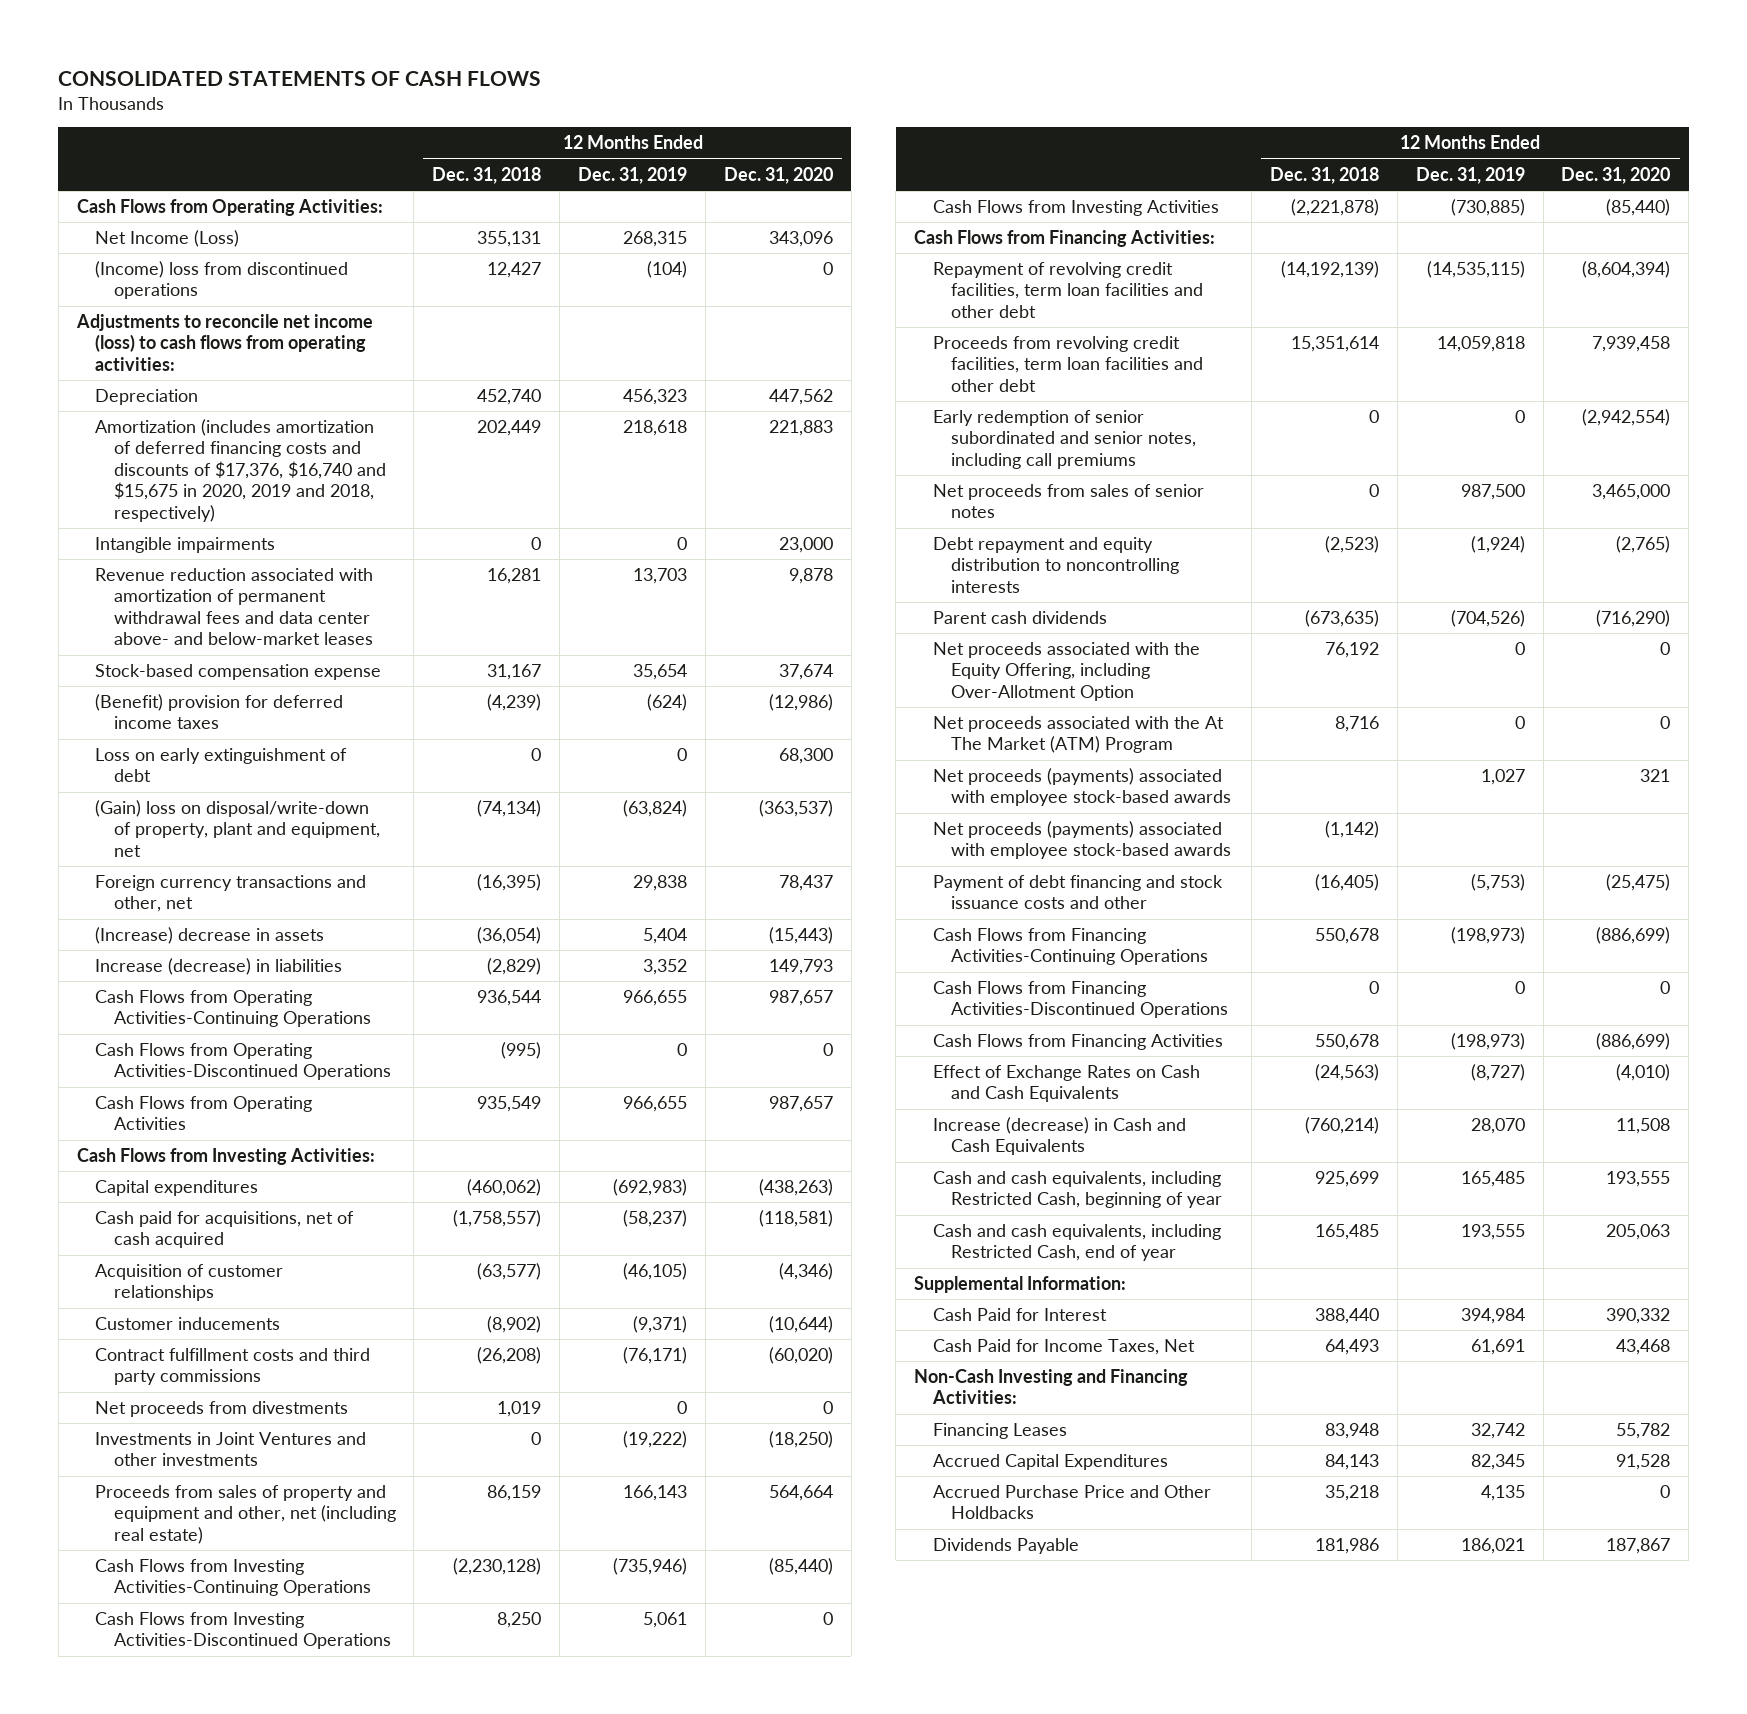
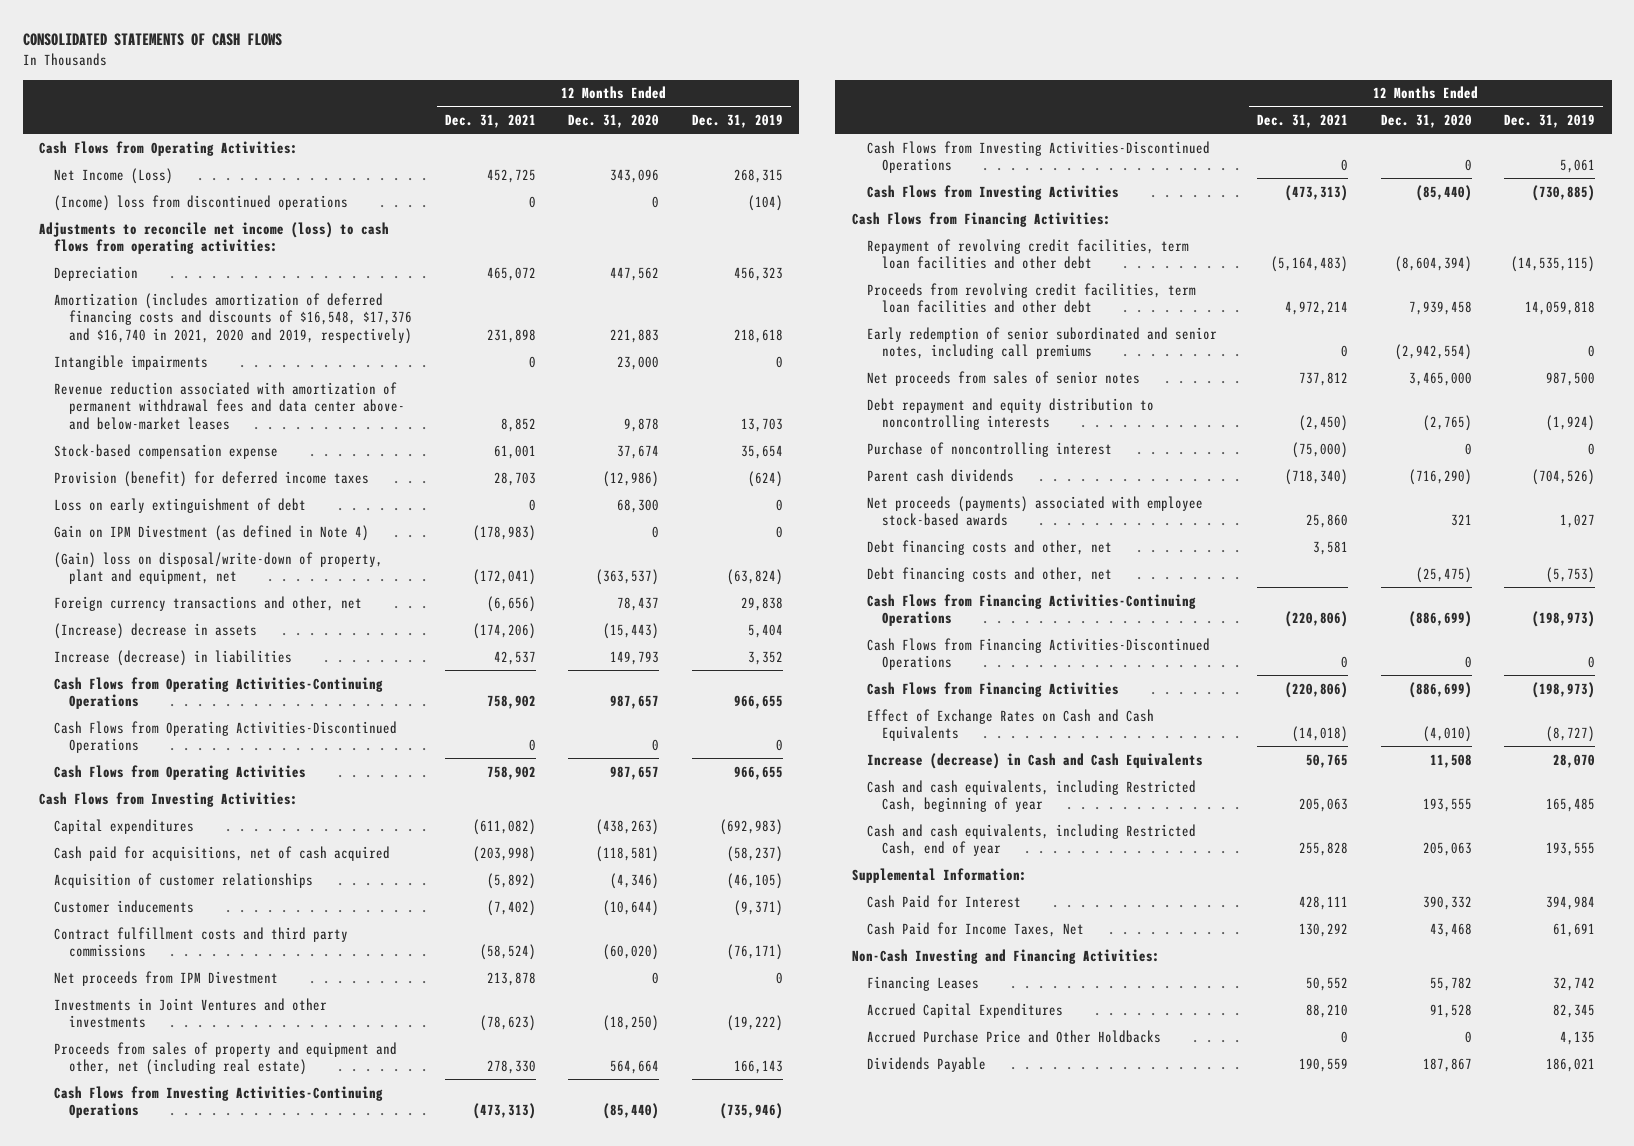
[432,166,542,184] Dec. 31, 2018 -> none
none -> [444,113,536,128] Dec. 31, 2021
[95,419,386,522] Amortization (includes amortization of deferred financing costs and discounts of $17,376, $16,740 and $15,675 in 2020, 2019 and 2018, respectively) -> [54,292,413,344] Amortization (includes amortization of deferred financing costs and discounts of $16,548, $17,376 and $16,740 in 2021, 2020 and 2019, respectively)
[95,694,344,730] (Benefit) provision for deferred income taxes -> [54,470,370,487] Provision (benefit) for deferred income taxes
none -> [54,524,370,541] Gain on IPM Divestment (as defined in Note 4)
[95,1401,349,1418] Net proceeds from divestments -> [54,970,279,986] Net proceeds from IPM Divestment
none -> [866,441,1112,457] Purchase of noncontrolling interest
[932,642,1200,701] Net proceeds associated with the Equity Offering, including Over-Allotment Option -> none
[932,716,1224,754] Net proceeds associated with the At The Market (ATM) Program -> none
[932,821,1232,860] Net proceeds (payments) associated with employee stock-based awards -> none
none -> [866,539,1112,555] Debt financing costs and other, net
[932,875,1223,910] Payment of debt financing and stock issuance costs and other -> [866,566,1112,582] Debt financing costs and other, net

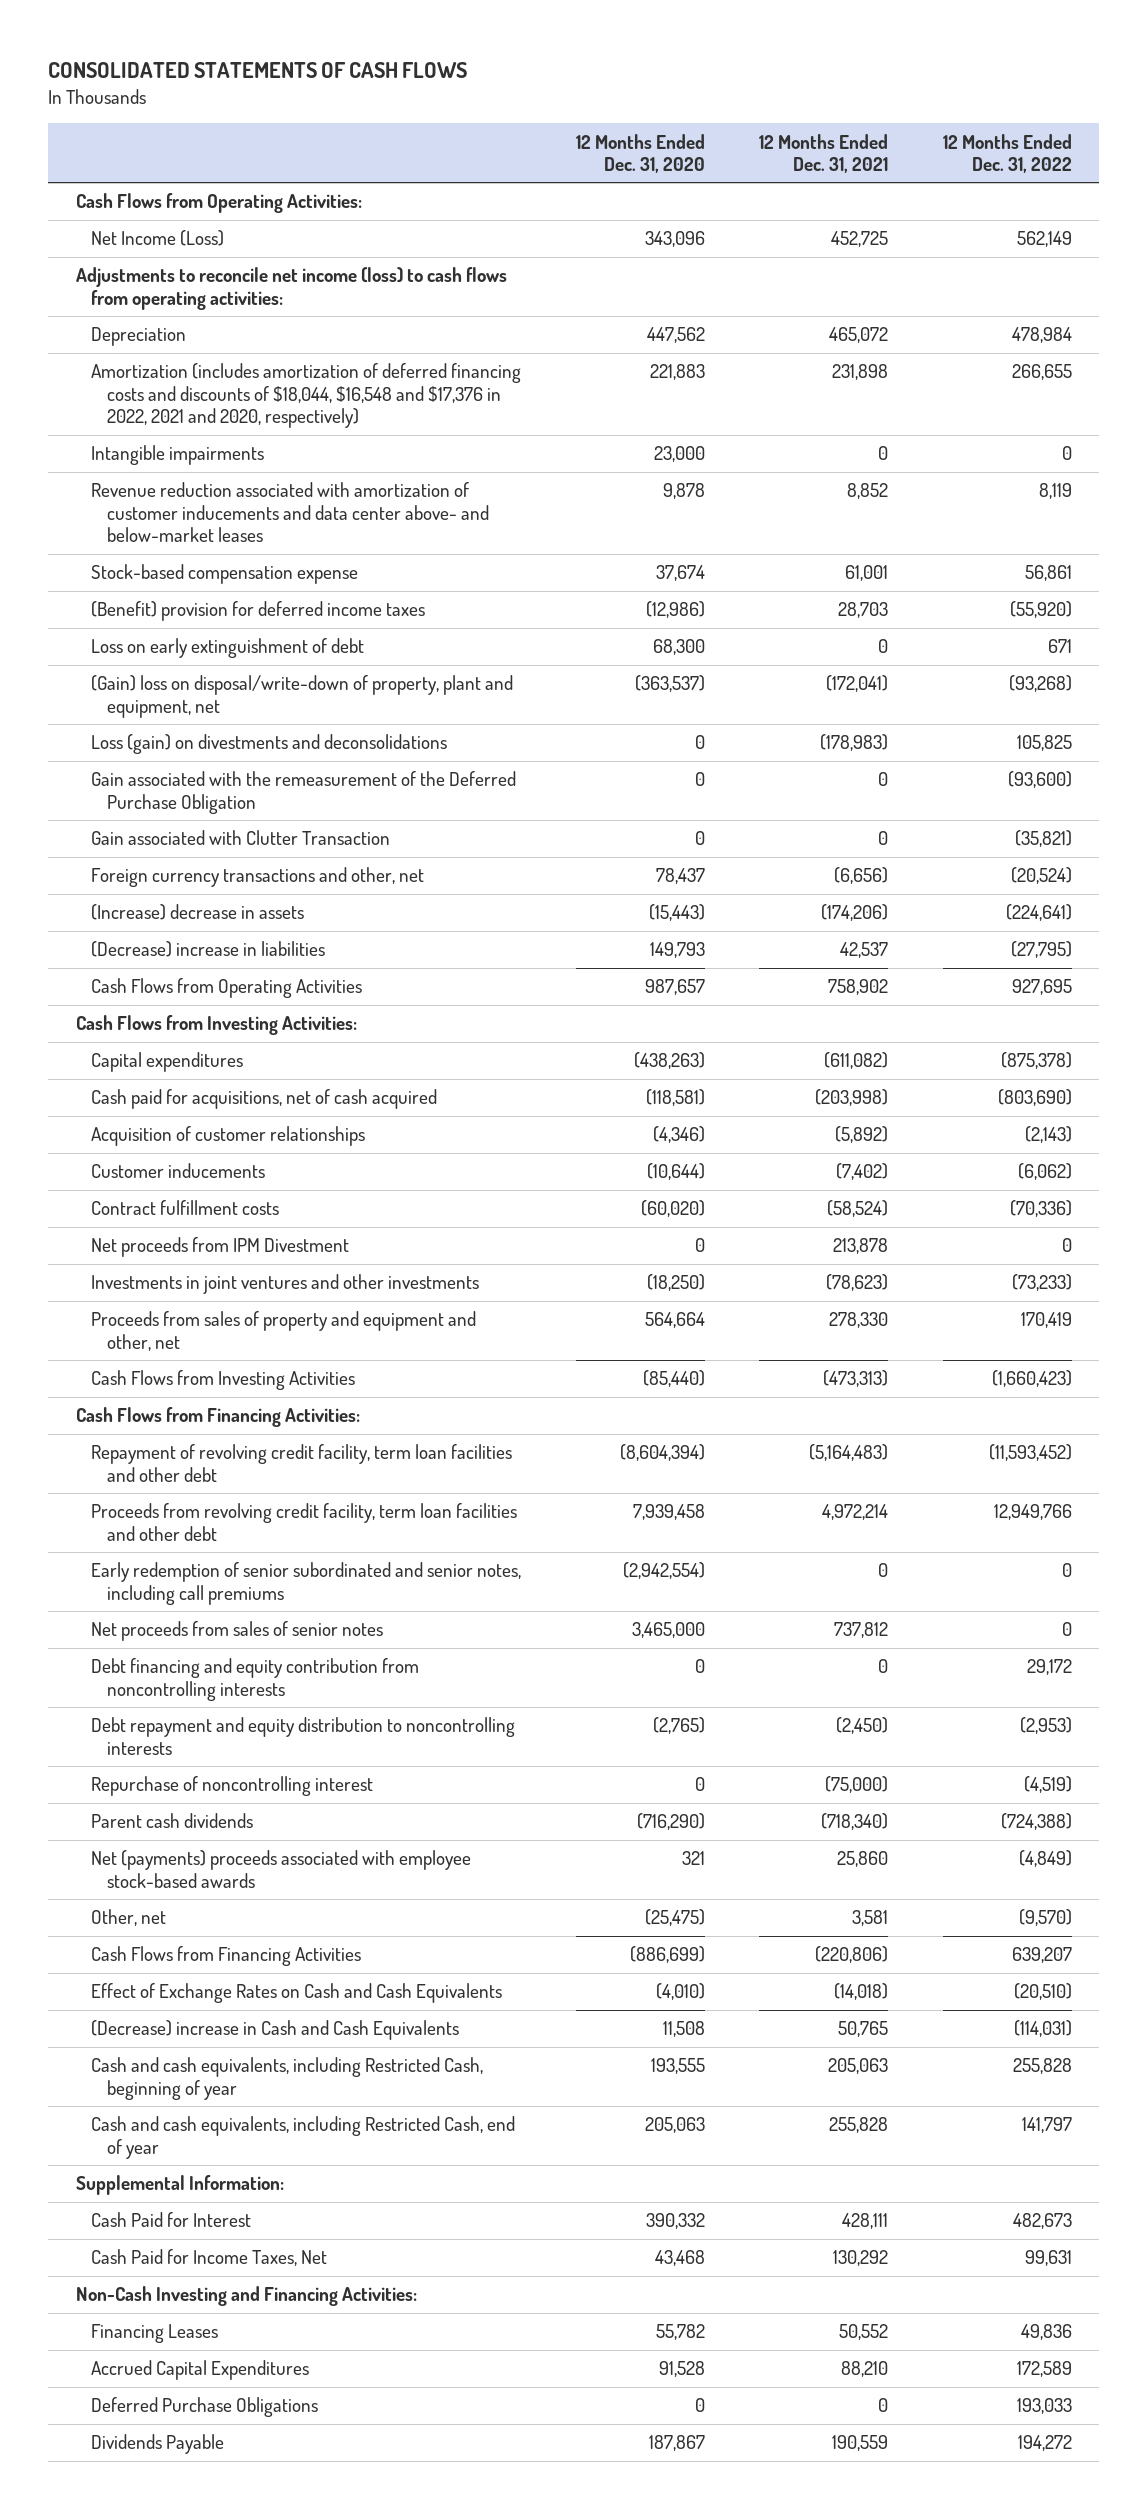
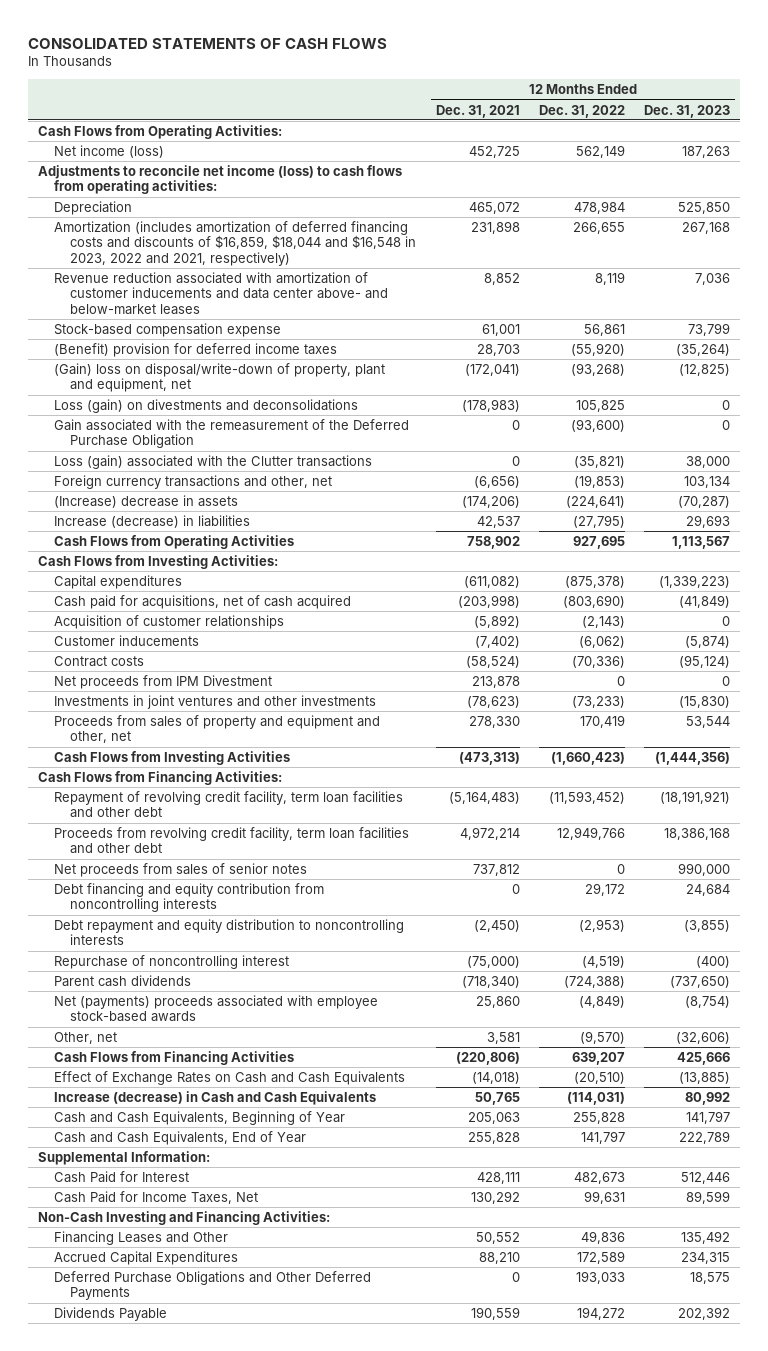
[575,133,705,174] 12 Months Ended Dec. 31, 2020 -> none
none -> [644,104,731,118] Dec. 31, 2023
[91,230,225,247] Net Income (Loss) -> [54,144,165,158] Net income (loss)
[91,445,265,466] Intangible impairments -> none
[91,363,522,429] Amortization (includes amortization of deferred financing costs and discounts of $18,044, $16,548 and $17,376 in 2022, 2021 and 2020, respectively) -> [54,220,417,266] Amortization (includes amortization of deferred financing costs and discounts of $16,859, $18,044 and $16,548 in 2023, 2022 and 2021, respectively)
[91,638,365,659] Loss on early extinguishment of debt -> none
[91,830,391,846] Gain associated with Clutter Transaction -> [54,454,373,469] Loss (gain) associated with the Clutter transactions
[1011,867,1073,885] (20,524) -> [573,474,625,488] (19,853)
[91,941,326,958] (Decrease) increase in liabilities -> [54,514,251,528] Increase (decrease) in liabilities
[91,1200,280,1216] Contract fulfillment costs -> [54,655,145,667] Contract costs
[91,1562,522,1605] Early redemption of senior subordinated and senior notes, including call premiums -> none
[91,2020,460,2041] (Decrease) increase in Cash and Cash Equivalents -> [54,1090,377,1105] Increase (decrease) in Cash and Cash Equivalents
[91,2057,484,2100] Cash and cash equivalents, including Restricted Cash, beginning of year -> [54,1110,346,1125] Cash and Cash Equivalents, Beginning of Year
[91,2116,516,2159] Cash and cash equivalents, including Restricted Cash, end of year -> [54,1130,307,1145] Cash and Cash Equivalents, End of Year
[91,2324,219,2344] Financing Leases -> [54,1230,229,1245] Financing Leases and Other
[91,2397,319,2418] Deferred Purchase Obligations -> [54,1270,372,1301] Deferred Purchase Obligations and Other Deferred Payments

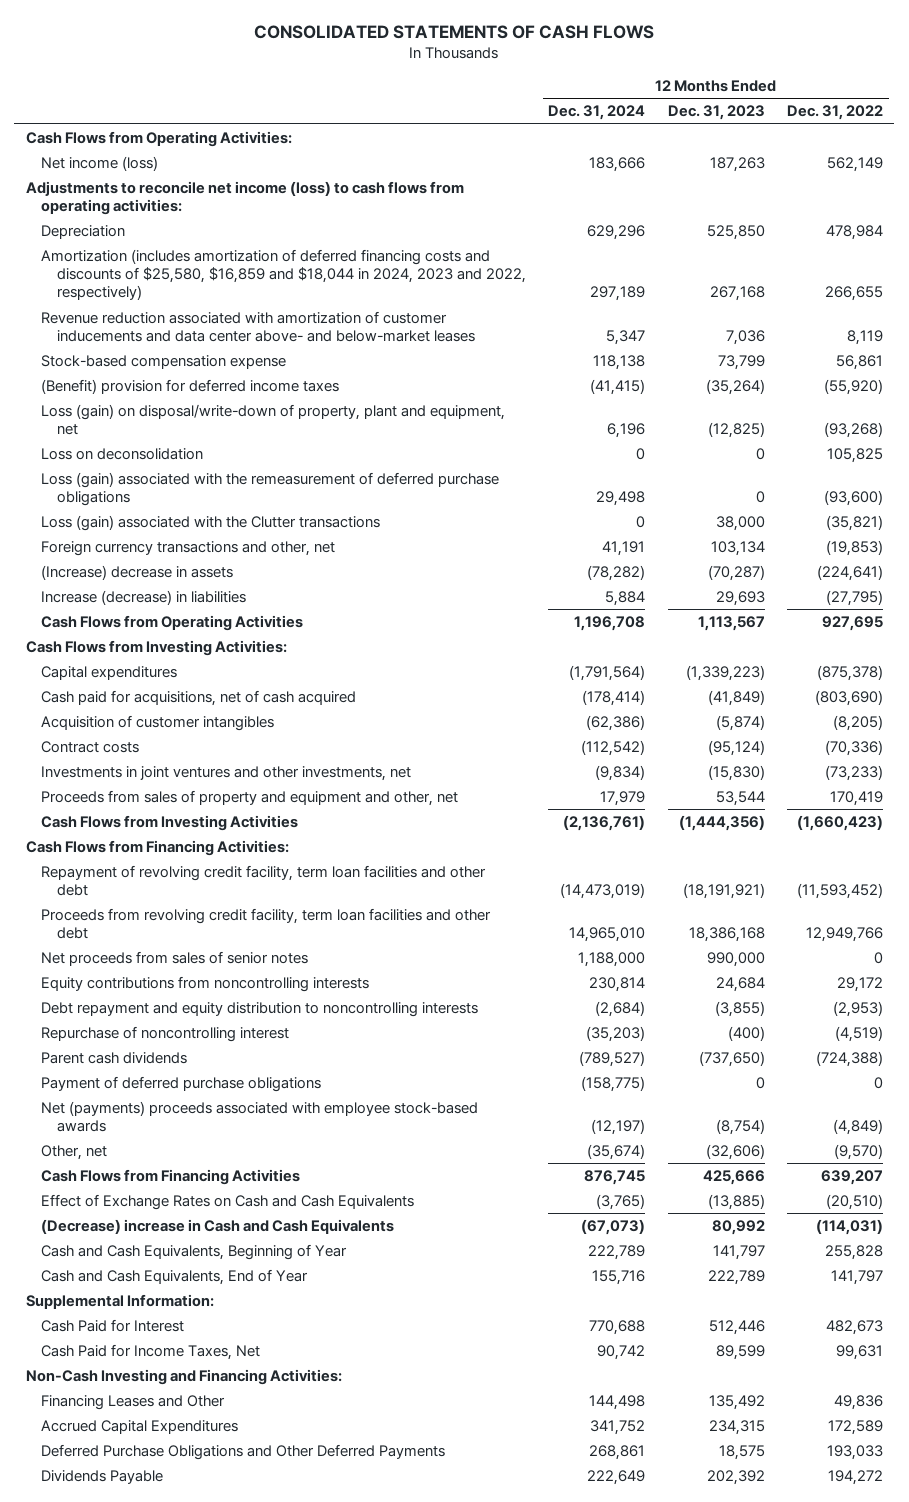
[435,104,520,118] Dec. 31, 2021 -> none
none -> [548,105,646,121] Dec. 31, 2024
[54,220,417,266] Amortization (includes amortization of deferred financing costs and discounts of $16,859, $18,044 and $16,548 in 2023, 2022 and 2021, respectively) -> [41,248,527,301] Amortization (includes amortization of deferred financing costs and discounts of $25,580, $16,859 and $18,044 in 2024, 2023 and 2022, respectively)
[54,362,386,393] (Gain) loss on disposal/write-down of property, plant and equipment, net -> [41,403,506,436] Loss (gain) on disposal/write-down of property, plant and equipment, net
[54,398,359,413] Loss (gain) on divestments and deconsolidations -> [41,447,204,460] Loss on deconsolidation
[54,418,410,449] Gain associated with the remeasurement of the Deferred Purchase Obligation -> [41,471,500,507] Loss (gain) associated with the remeasurement of deferred purchase obligations
[54,634,200,646] Customer inducements -> none
[54,614,285,629] Acquisition of customer relationships -> [41,714,275,731] Acquisition of customer intangibles
[581,615,625,628] (2,143) -> [833,714,884,731] (8,205)
[722,615,731,626] 0 -> [715,714,765,731] (5,874)
[54,674,273,689] Net proceeds from IPM Divestment -> none
[54,694,377,709] Investments in joint ventures and other investments -> [41,765,412,781] Investments in joint ventures and other investments, net
[54,882,325,913] Debt financing and equity contribution from noncontrolling interests -> [41,975,370,992] Equity contributions from noncontrolling interests
none -> [41,1075,322,1092] Payment of deferred purchase obligations
[54,1090,377,1105] Increase (decrease) in Cash and Cash Equivalents -> [41,1218,395,1234] (Decrease) increase in Cash and Cash Equivalents

